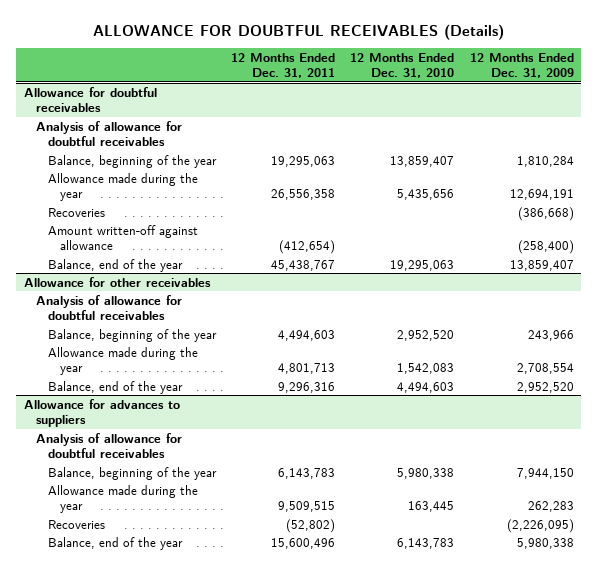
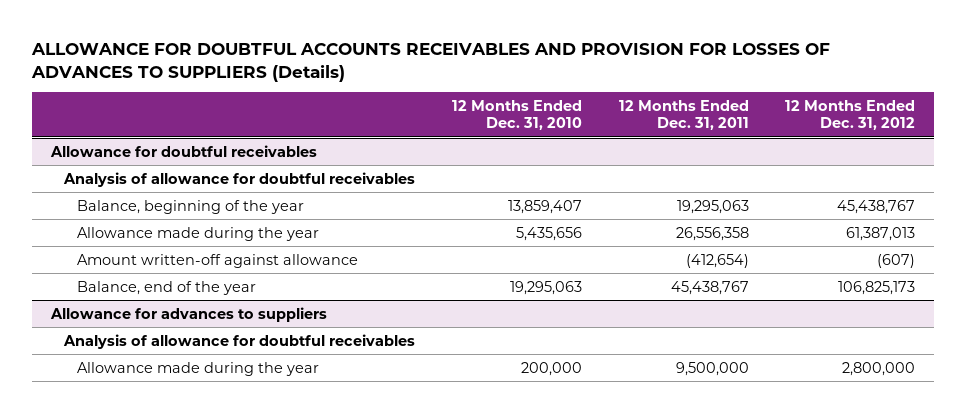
[92,23,504,40] ALLOWANCE FOR DOUBTFUL RECEIVABLES (Details) -> [31,42,831,82] ALLOWANCE FOR DOUBTFUL ACCOUNTS RECEIVABLES AND PROVISION FOR LOSSES OF ADVANCES TO SUPPLIERS (Details)
[469,52,574,79] 12 Months Ended Dec. 31, 2009 -> none
none -> [785,99,916,131] 12 Months Ended Dec. 31, 2012
[48,207,106,217] Recoveries -> none
[23,276,211,287] Allowance for other receivables -> none
[35,294,182,321] Analysis of allowance for doubtful receivables -> none
[48,328,218,342] Balance, beginning of the year -> none
[48,346,199,376] Allowance made during the year -> none
[48,380,184,394] Balance, end of the year -> none
[48,466,218,480] Balance, beginning of the year -> none
[48,519,106,529] Recoveries -> none
[48,536,184,550] Balance, end of the year -> none
[278,501,336,513] 9,509,515 -> [675,361,749,376] 9,500,000
[408,501,455,513] 163,445 -> [520,361,582,376] 200,000

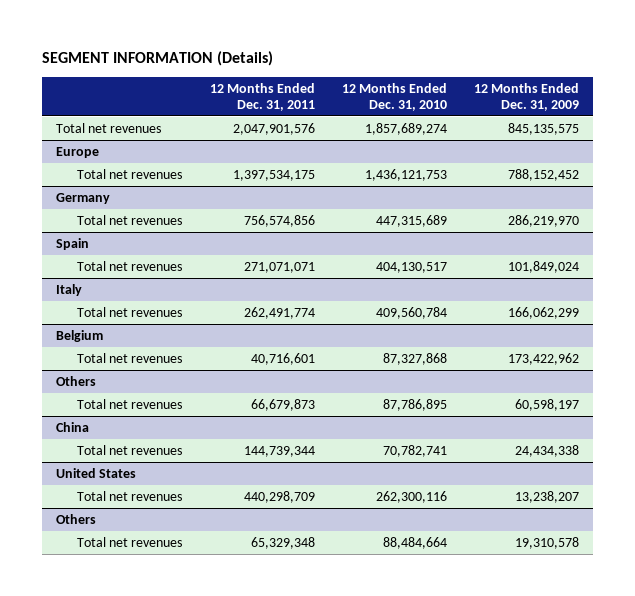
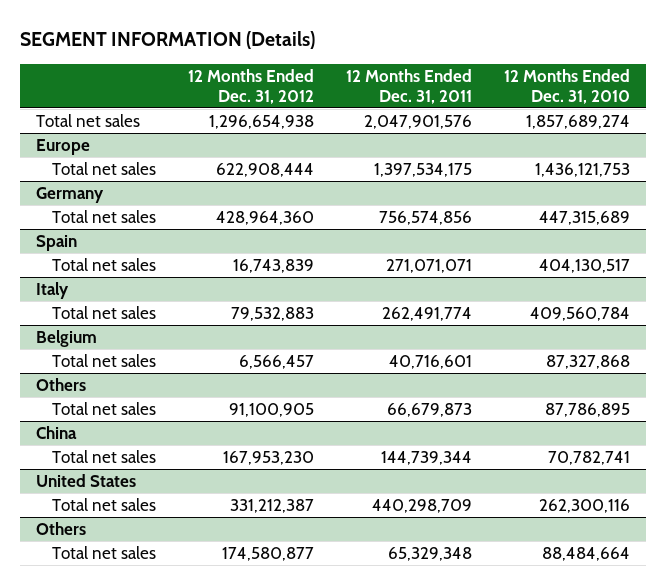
[473,82,579,111] 12 Months Ended Dec. 31, 2009 -> none
none -> [187,68,314,104] 12 Months Ended Dec. 31, 2012
[55,122,161,133] Total net revenues -> [35,114,140,128] Total net sales
[77,168,183,179] Total net revenues -> [51,162,156,176] Total net sales
[77,214,183,225] Total net revenues -> [51,210,156,224] Total net sales
[77,260,183,271] Total net revenues -> [51,258,156,272] Total net sales
[77,306,183,317] Total net revenues -> [51,306,156,320] Total net sales
[77,352,183,363] Total net revenues -> [51,354,156,368] Total net sales
[77,398,183,409] Total net revenues -> [51,402,156,416] Total net sales
[77,444,183,455] Total net revenues -> [51,450,156,464] Total net sales
[77,490,183,501] Total net revenues -> [51,498,156,512] Total net sales
[77,536,183,547] Total net revenues -> [51,546,156,560] Total net sales

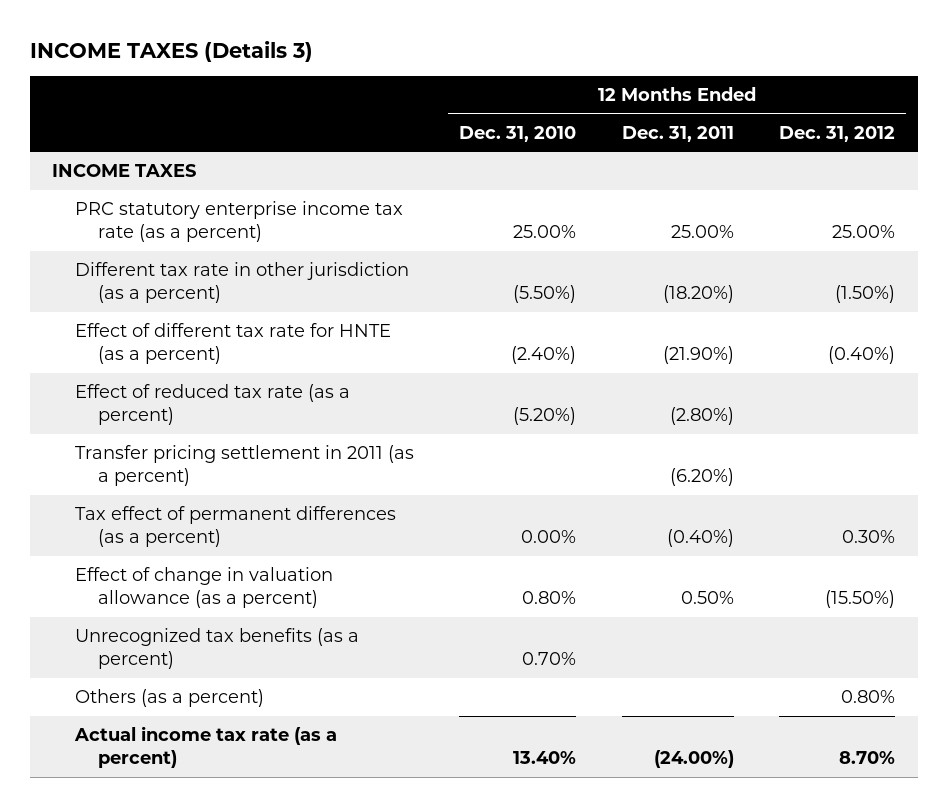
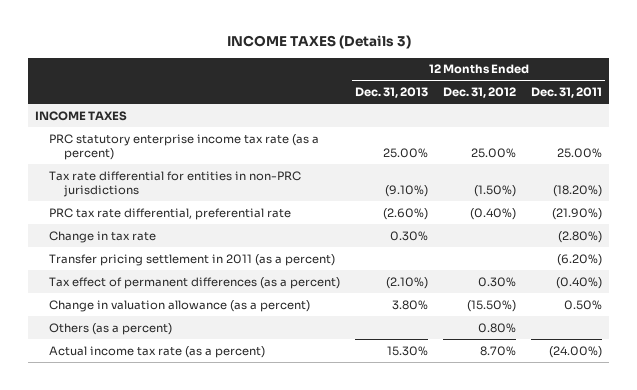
[459,125,577,142] Dec. 31, 2010 -> none
none -> [355,87,429,99] Dec. 31, 2013
[74,262,409,304] Different tax rate in other jurisdiction (as a percent) -> [49,170,302,198] Tax rate differential for entities in non-PRC jurisdictions
[74,323,391,365] Effect of different tax rate for HNTE (as a percent) -> [49,207,292,220] PRC tax rate differential, preferential rate
[74,384,350,426] Effect of reduced tax rate (as a percent) -> [49,230,157,243] Change in tax rate
[74,628,359,670] Unrecognized tax benefits (as a percent) -> none
[74,567,333,609] Effect of change in valuation allowance (as a percent) -> [49,299,311,312] Change in valuation allowance (as a percent)

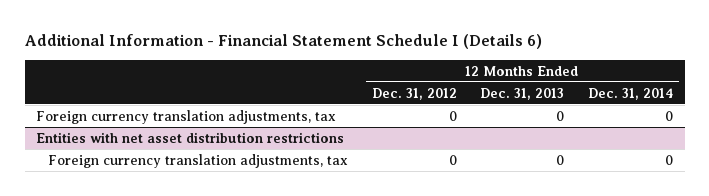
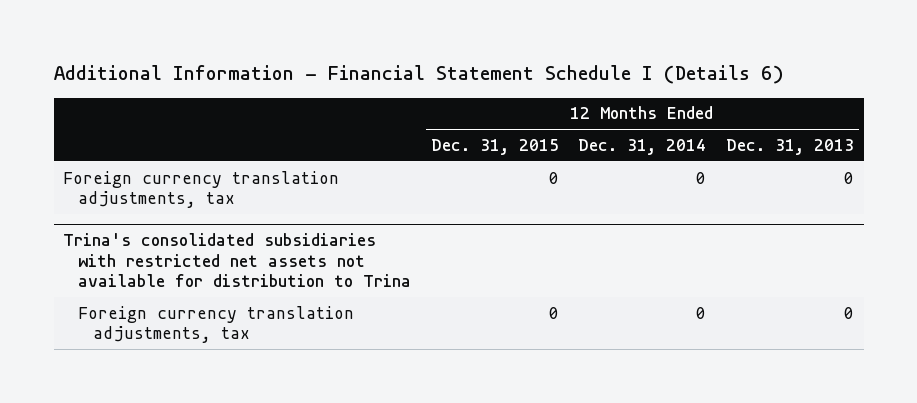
[371,87,457,100] Dec. 31, 2012 -> none
none -> [430,138,559,155] Dec. 31, 2015
[36,131,345,143] Entities with net asset distribution restrictions -> [63,233,411,288] Trina's consolidated subsidiaries with restricted net assets not available for distribution to Trina

